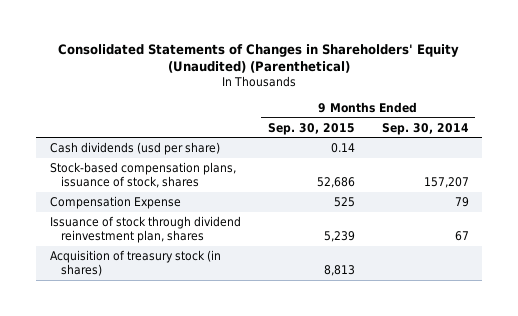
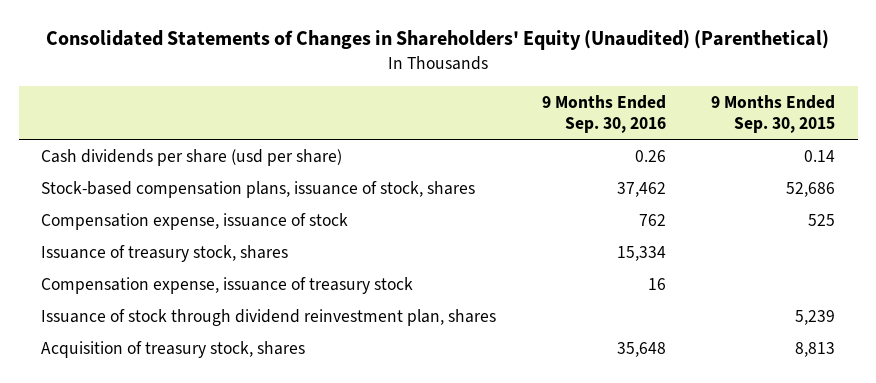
[381,122,469,135] Sep. 30, 2014 -> none
none -> [541,95,666,133] 9 Months Ended Sep. 30, 2016
[49,142,220,156] Cash dividends (usd per share) -> [41,148,343,166] Cash dividends per share (usd per share)
[49,196,181,210] Compensation Expense -> [41,212,349,230] Compensation expense, issuance of stock
none -> [41,244,289,262] Issuance of treasury stock, shares
none -> [41,276,414,294] Compensation expense, issuance of treasury stock
[49,250,221,277] Acquisition of treasury stock (in shares) -> [41,340,306,358] Acquisition of treasury stock, shares

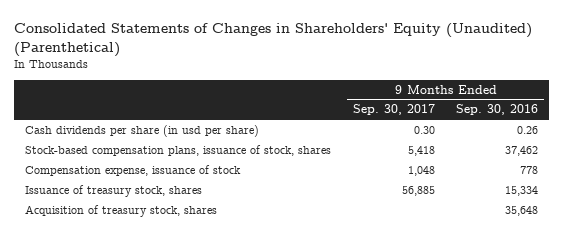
[711,95,836,133] 9 Months Ended Sep. 30, 2015 -> none
none -> [352,104,435,116] Sep. 30, 2017
[41,148,343,166] Cash dividends per share (usd per share) -> [25,124,260,137] Cash dividends per share (in usd per share)
[638,213,666,226] 762 -> [520,165,539,174] 778
[41,276,414,294] Compensation expense, issuance of treasury stock -> none
[41,308,497,326] Issuance of stock through dividend reinvestment plan, shares -> none

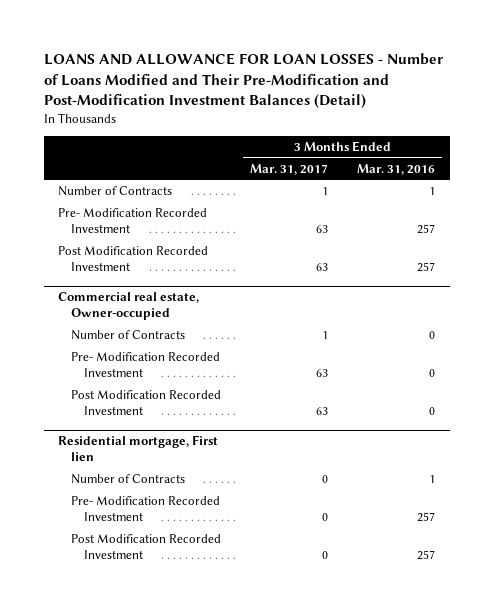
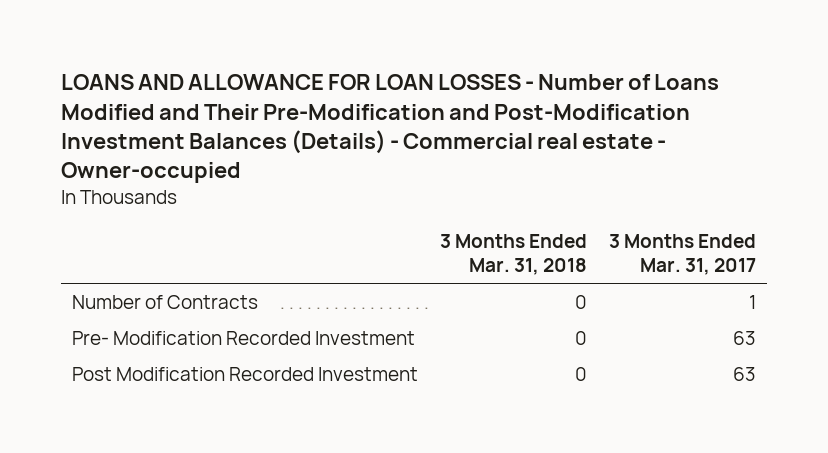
[43,53,443,110] LOANS AND ALLOWANCE FOR LOAN LOSSES - Number of Loans Modified and Their Pre-Modification and Post-Modification Investment Balances (Detail) -> [60,74,719,184] LOANS AND ALLOWANCE FOR LOAN LOSSES - Number of Loans Modified and Their Pre-Modification and Post-Modification Investment Balances (Details) - Commercial real estate - Owner-occupied
[357,163,436,175] Mar. 31, 2016 -> none
none -> [439,233,587,276] 3 Months Ended Mar. 31, 2018
[58,292,200,321] Commercial real estate, Owner-occupied -> none
[71,330,186,341] Number of Contracts -> none
[71,352,221,378] Pre- Modification Recorded Investment -> none
[71,390,222,416] Post Modification Recorded Investment -> none
[58,435,219,462] Residential mortgage, First lien -> none
[71,474,186,485] Number of Contracts -> none
[71,496,221,522] Pre- Modification Recorded Investment -> none
[71,534,222,560] Post Modification Recorded Investment -> none

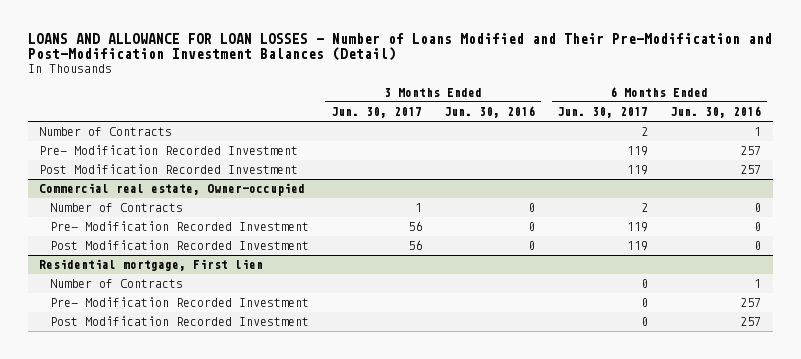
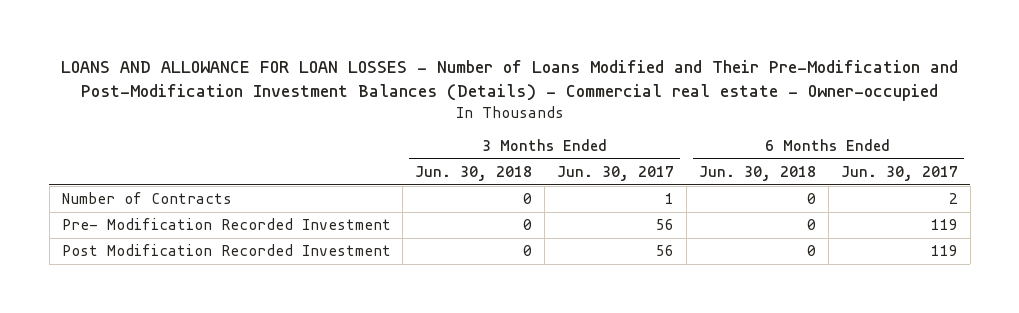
[28,32,773,62] LOANS AND ALLOWANCE FOR LOAN LOSSES - Number of Loans Modified and Their Pre-Modification and Post-Modification Investment Balances (Detail) -> [60,60,958,101] LOANS AND ALLOWANCE FOR LOAN LOSSES - Number of Loans Modified and Their Pre-Modification and Post-Modification Investment Balances (Details) - Commercial real estate - Owner-occupied
[444,106,536,119] Jun. 30, 2016 -> none
[670,106,762,119] Jun. 30, 2016 -> none
none -> [415,165,533,181] Jun. 30, 2018
none -> [699,165,817,181] Jun. 30, 2018
[39,127,173,137] Number of Contracts -> none
[39,145,299,156] Pre- Modification Recorded Investment -> none
[39,164,299,175] Post Modification Recorded Investment -> none
[39,183,306,197] Commercial real estate, Owner-occupied -> none
[39,259,264,272] Residential mortgage, First lien -> none
[49,279,183,289] Number of Contracts -> none
[49,297,309,308] Pre- Modification Recorded Investment -> none
[49,316,309,327] Post Modification Recorded Investment -> none

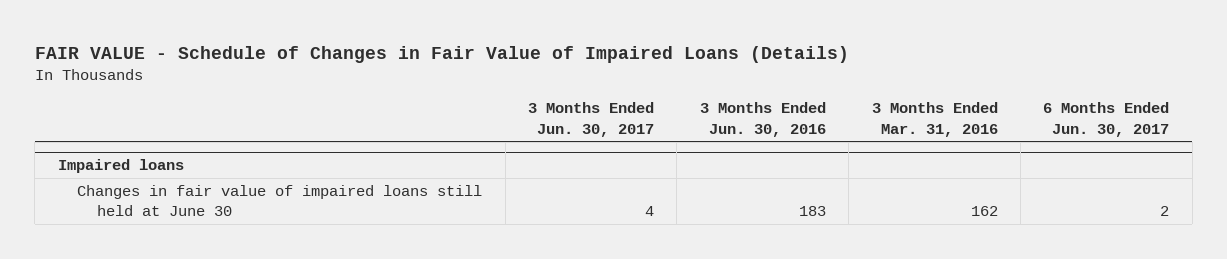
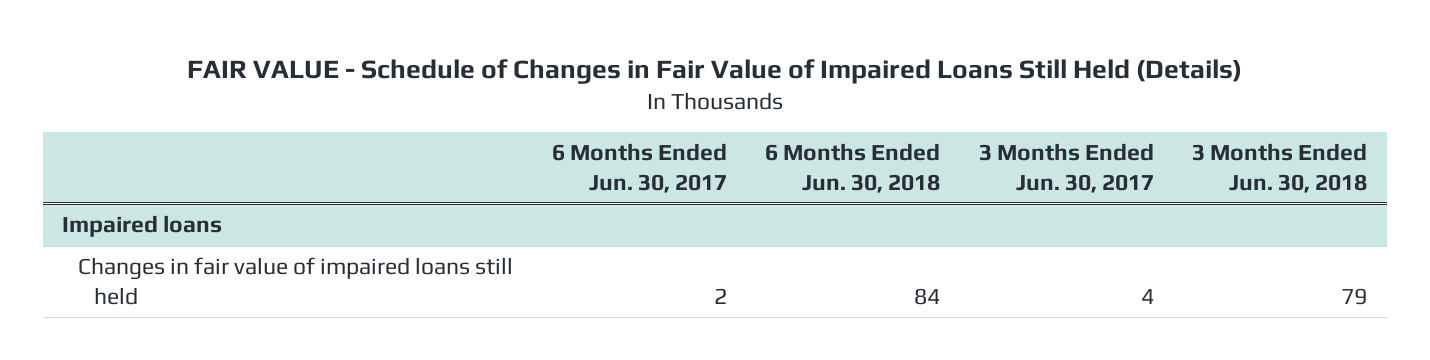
[34,45,849,63] FAIR VALUE - Schedule of Changes in Fair Value of Impaired Loans (Details) -> [186,59,1242,85] FAIR VALUE - Schedule of Changes in Fair Value of Impaired Loans Still Held (Details)
[699,102,826,137] 3 Months Ended Jun. 30, 2016 -> none
[871,102,998,137] 3 Months Ended Mar. 31, 2016 -> none
none -> [765,143,941,193] 6 Months Ended Jun. 30, 2018
none -> [1192,143,1368,193] 3 Months Ended Jun. 30, 2018
[77,185,483,217] Changes in fair value of impaired loans still held at June 30 -> [78,257,514,305] Changes in fair value of impaired loans still held

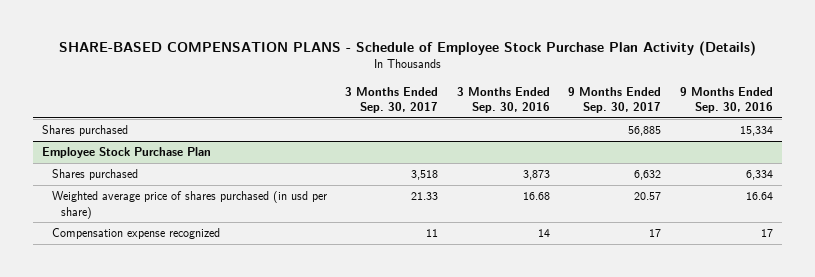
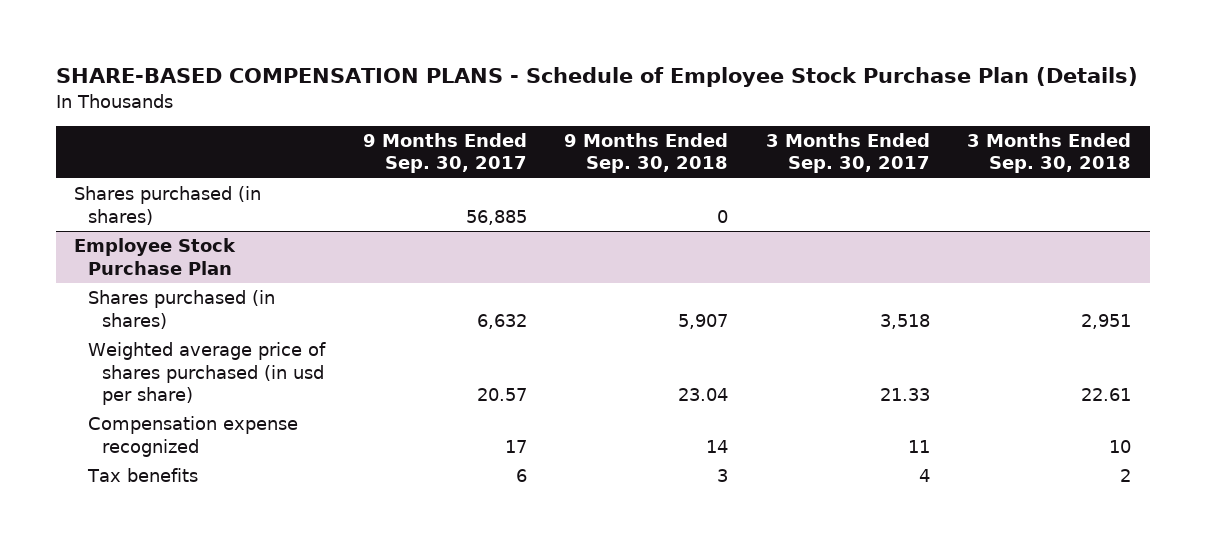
[58,40,756,56] SHARE-BASED COMPENSATION PLANS - Schedule of Employee Stock Purchase Plan Activity (Details) -> [55,67,1138,88] SHARE-BASED COMPENSATION PLANS - Schedule of Employee Stock Purchase Plan (Details)
[456,86,550,114] 3 Months Ended Sep. 30, 2016 -> none
[680,86,774,114] 9 Months Ended Sep. 30, 2016 -> none
none -> [564,132,729,174] 9 Months Ended Sep. 30, 2018
none -> [967,132,1132,174] 3 Months Ended Sep. 30, 2018
[42,125,129,137] Shares purchased -> [74,186,262,225] Shares purchased (in shares)
[51,169,138,181] Shares purchased -> [88,290,276,329] Shares purchased (in shares)
none -> [87,468,199,483] Tax benefits

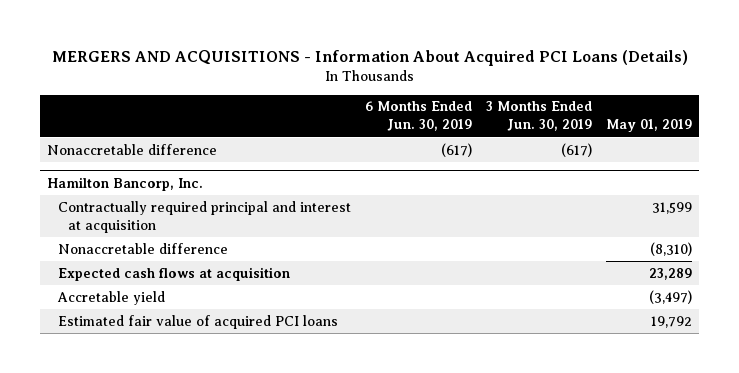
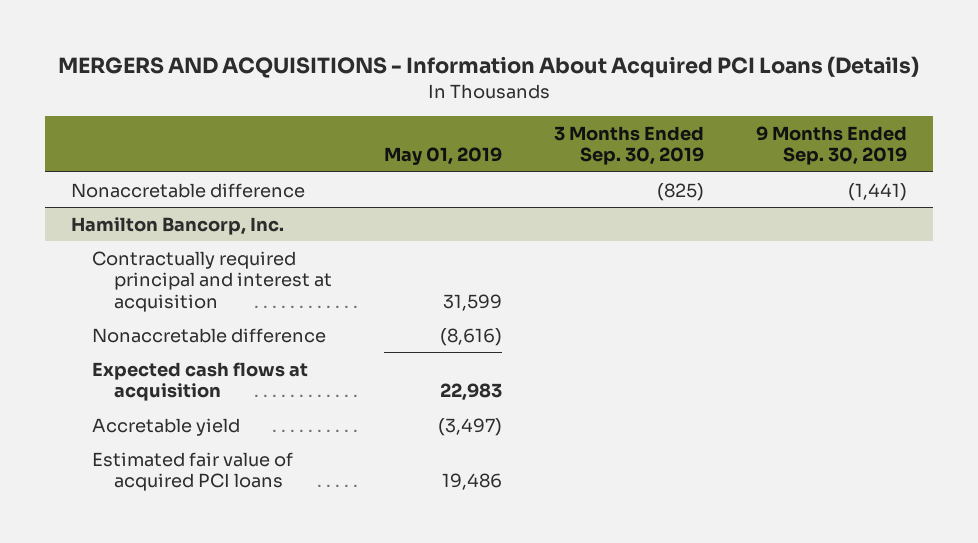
[364,101,472,132] 6 Months Ended Jun. 30, 2019 -> none
[485,101,592,132] 3 Months Ended Jun. 30, 2019 -> none
none -> [553,125,704,166] 3 Months Ended Sep. 30, 2019
none -> [755,125,907,166] 9 Months Ended Sep. 30, 2019
[650,241,693,256] (8,310) -> [439,327,502,346] (8,616)
[649,267,693,280] 23,289 -> [439,383,502,402] 22,983
[651,315,693,328] 19,792 -> [441,473,502,491] 19,486

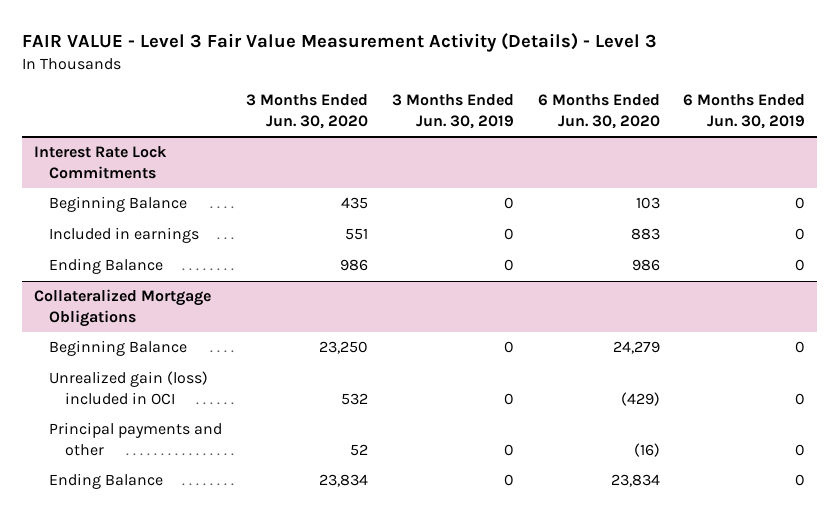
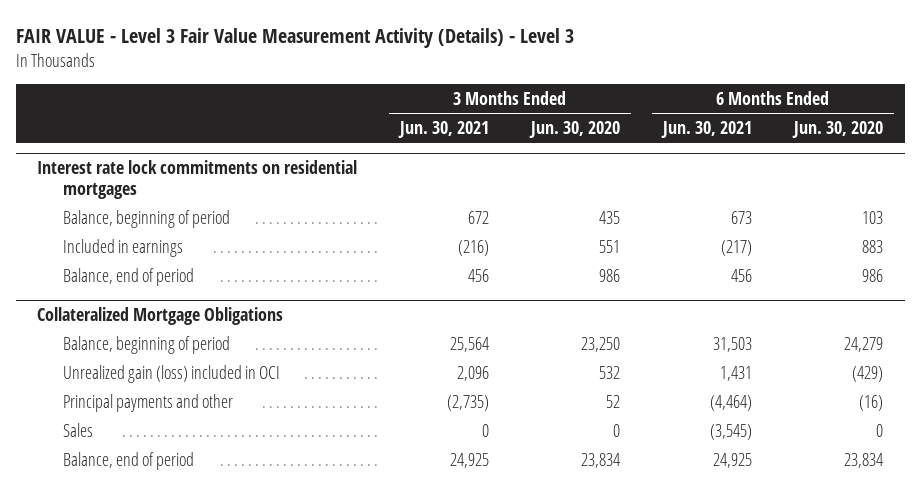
[391,94,514,129] 3 Months Ended Jun. 30, 2019 -> none
[683,94,806,129] 6 Months Ended Jun. 30, 2019 -> none
none -> [397,120,489,138] Jun. 30, 2021
none -> [660,120,752,138] Jun. 30, 2021
[34,146,168,180] Interest Rate Lock Commitments -> [37,160,358,199] Interest rate lock commitments on residential mortgages
[49,196,188,213] Beginning Balance -> [62,209,230,228] Balance, beginning of period
[49,258,164,275] Ending Balance -> [62,267,194,286] Balance, end of period
[49,340,188,357] Beginning Balance -> [62,335,230,354] Balance, beginning of period
none -> [62,422,93,437] Sales
[49,473,164,490] Ending Balance -> [62,451,194,470] Balance, end of period

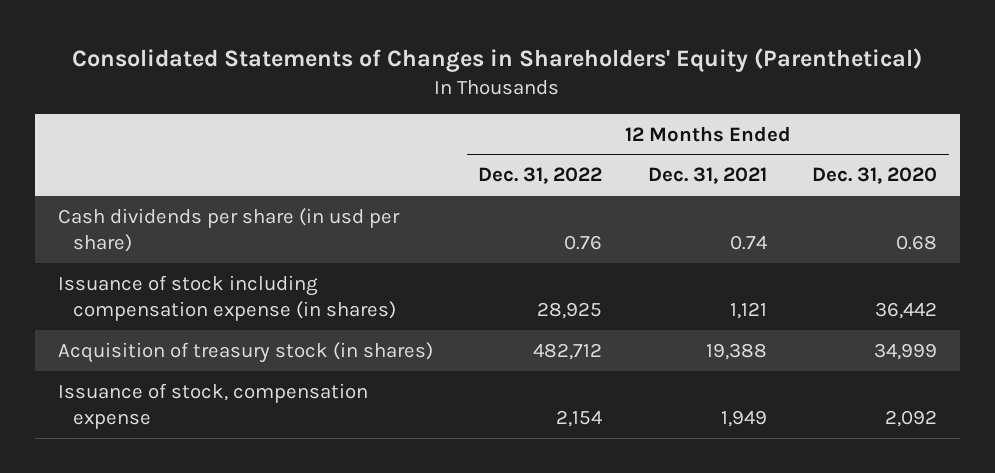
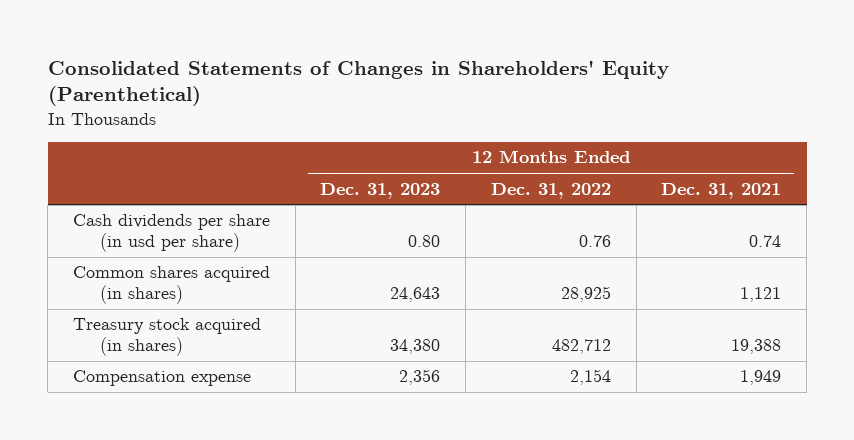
[812,167,938,185] Dec. 31, 2020 -> none
none -> [320,182,441,199] Dec. 31, 2023
[57,274,396,322] Issuance of stock including compensation expense (in shares) -> [72,266,270,305] Common shares acquired (in shares)
[57,341,433,363] Acquisition of treasury stock (in shares) -> [72,318,261,357] Treasury stock acquired (in shares)
[57,382,368,430] Issuance of stock, compensation expense -> [72,370,251,387] Compensation expense

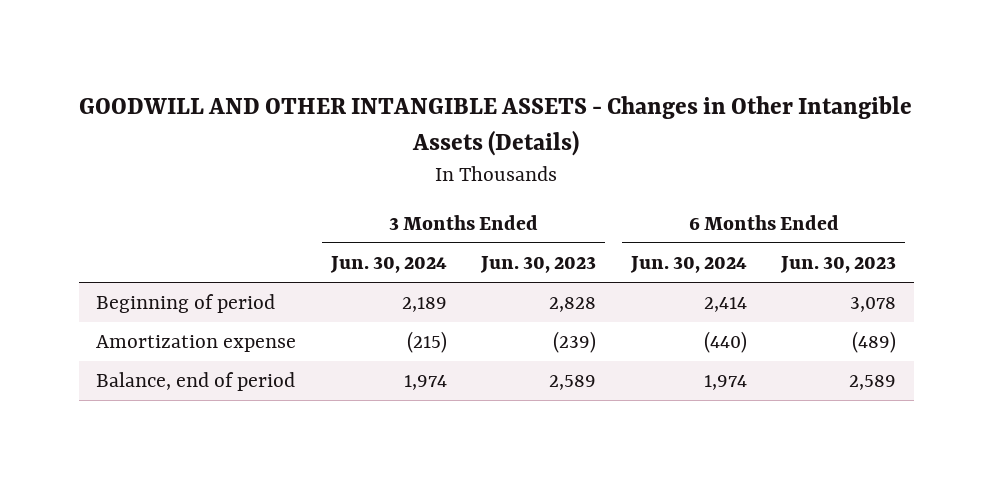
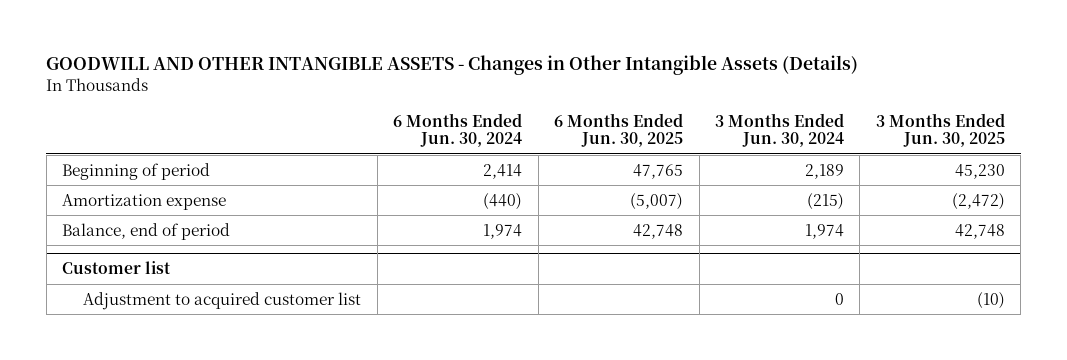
[480,255,597,273] Jun. 30, 2023 -> none
[780,255,897,273] Jun. 30, 2023 -> none
none -> [554,112,684,148] 6 Months Ended Jun. 30, 2025
none -> [875,112,1005,148] 3 Months Ended Jun. 30, 2025
none -> [62,261,172,275] Customer list
none -> [83,291,362,310] Adjustment to acquired customer list

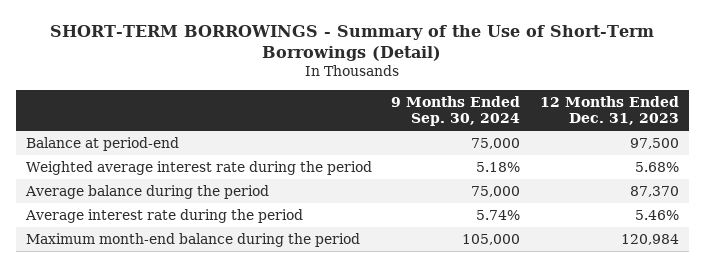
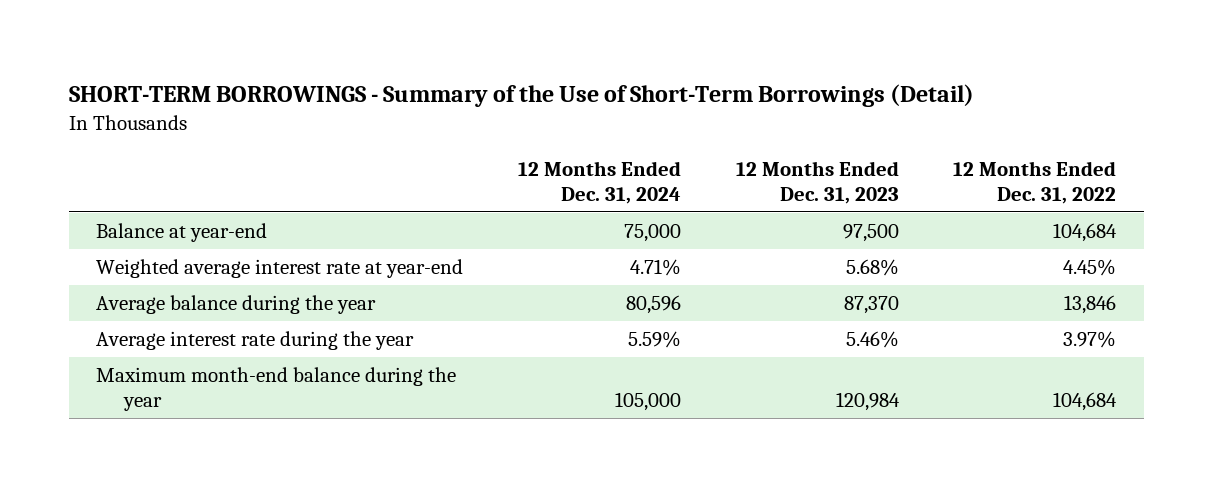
[391,95,521,127] 9 Months Ended Sep. 30, 2024 -> none
none -> [518,161,682,204] 12 Months Ended Dec. 31, 2024
none -> [953,161,1117,204] 12 Months Ended Dec. 31, 2022
[25,136,179,151] Balance at period-end -> [96,223,268,243] Balance at year-end
[25,160,372,175] Weighted average interest rate during the period -> [96,259,464,279] Weighted average interest rate at year-end
[24,184,269,199] Average balance during the period -> [96,295,377,315] Average balance during the year
[24,208,303,223] Average interest rate during the period -> [96,331,415,351] Average interest rate during the year
[25,232,360,247] Maximum month-end balance during the period -> [96,367,457,411] Maximum month-end balance during the year

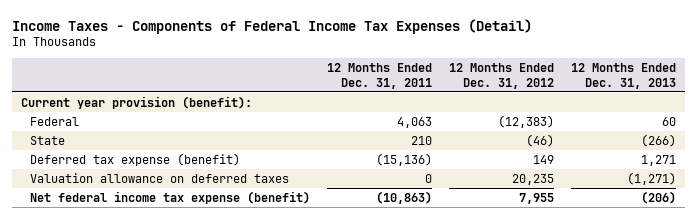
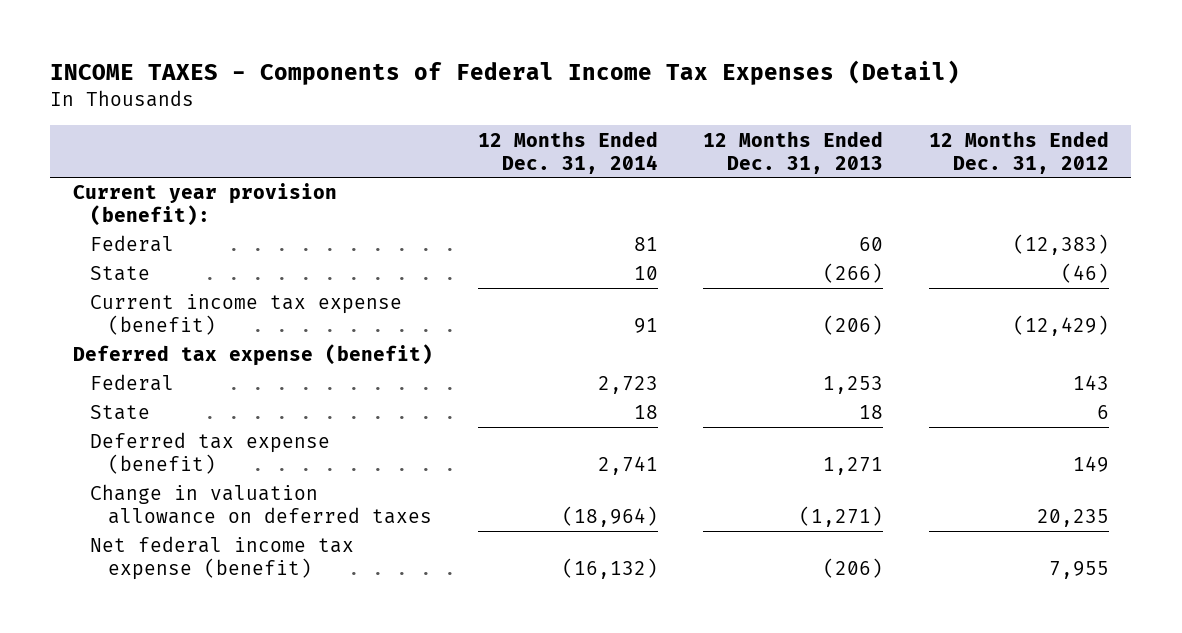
[12,18,533,34] Income Taxes - Components of Federal Income Tax Expenses (Detail) -> [50,60,961,86] INCOME TAXES - Components of Federal Income Tax Expenses (Detail)
[327,62,433,89] 12 Months Ended Dec. 31, 2011 -> none
none -> [478,130,659,174] 12 Months Ended Dec. 31, 2014
none -> [90,294,403,336] Current income tax expense (benefit)
none -> [72,344,433,367] Deferred tax expense (benefit)
none -> [90,374,175,392] Federal
none -> [90,405,151,421] State
[30,172,290,183] Valuation allowance on deferred taxes -> [90,484,433,525] Change in valuation allowance on deferred taxes

